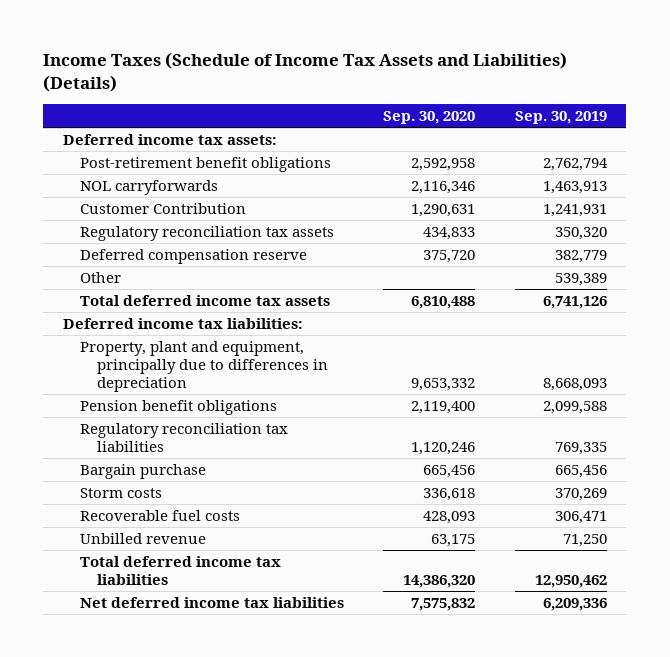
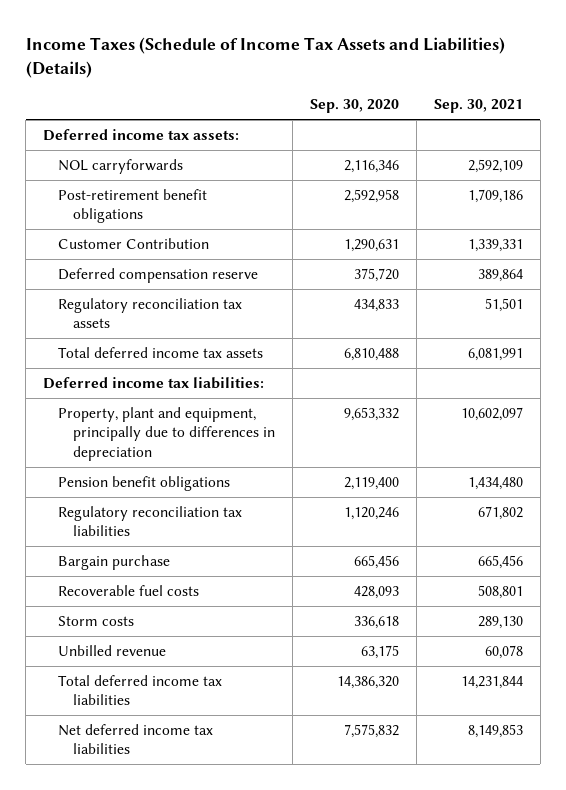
[514,111,607,125] Sep. 30, 2019 -> none
none -> [433,98,523,113] Sep. 30, 2021
[79,156,331,172] Post-retirement benefit obligations -> [58,189,208,224] Post-retirement benefit obligations
[79,271,121,283] Other -> none
[79,225,334,241] Regulatory reconciliation tax assets -> [58,298,243,329] Regulatory reconciliation tax assets
[79,487,162,498] Storm costs -> [58,616,135,627] Storm costs

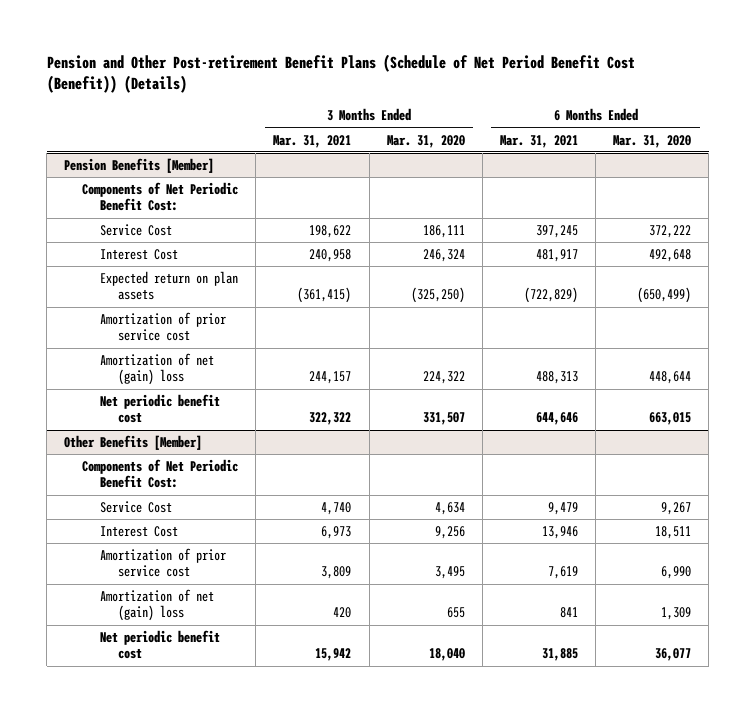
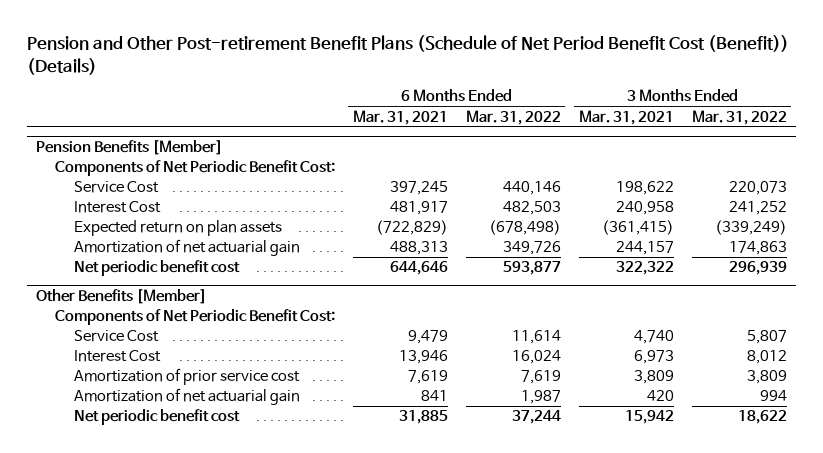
[386,134,465,148] Mar. 31, 2020 -> none
[613,134,692,148] Mar. 31, 2020 -> none
none -> [465,109,561,125] Mar. 31, 2022
none -> [691,109,787,125] Mar. 31, 2022
[100,312,227,342] Amortization of prior service cost -> none
[100,353,215,386] Amortization of net (gain) loss -> [73,239,300,257] Amortization of net actuarial gain
[100,589,215,622] Amortization of net (gain) loss -> [73,388,300,406] Amortization of net actuarial gain

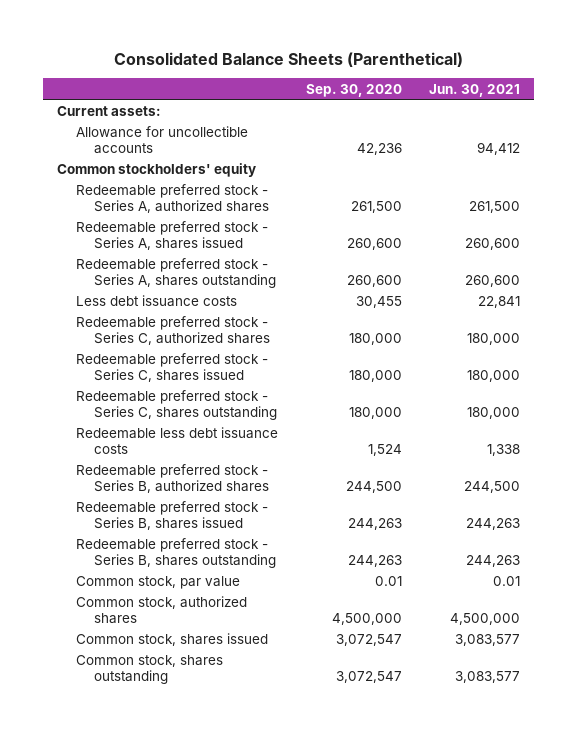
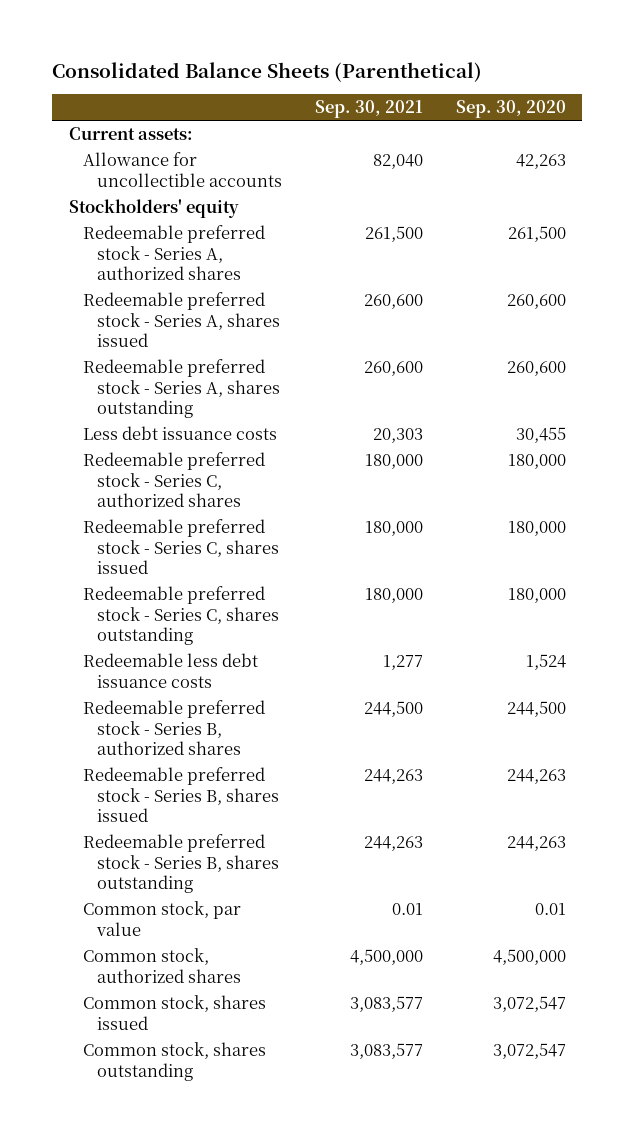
[429,83,521,97] Jun. 30, 2021 -> none
none -> [315,100,424,119] Sep. 30, 2021
[356,142,402,155] 42,236 -> [515,154,566,170] 42,263
[57,162,257,177] Common stockholders' equity -> [68,199,239,219] Stockholders' equity

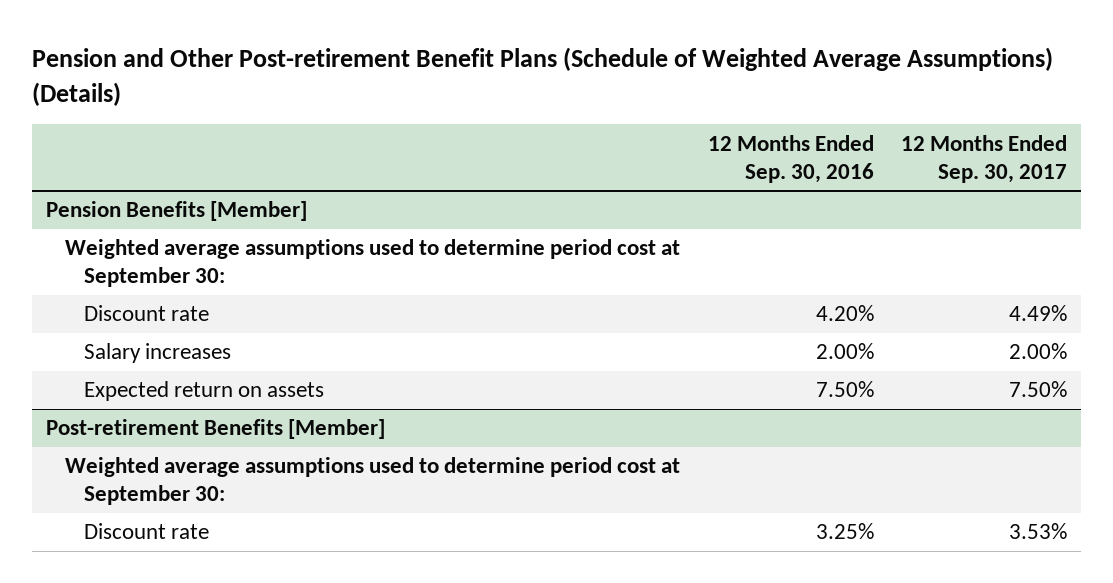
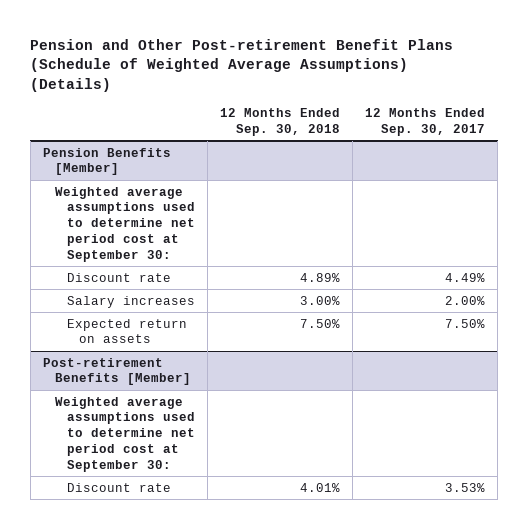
[707,134,874,183] 12 Months Ended Sep. 30, 2016 -> none
none -> [220,108,341,137] 12 Months Ended Sep. 30, 2018
[65,239,681,288] Weighted average assumptions used to determine period cost at September 30: -> [54,186,196,262] Weighted average assumptions used to determine net period cost at September 30:
[65,457,681,506] Weighted average assumptions used to determine period cost at September 30: -> [54,396,196,472] Weighted average assumptions used to determine net period cost at September 30:

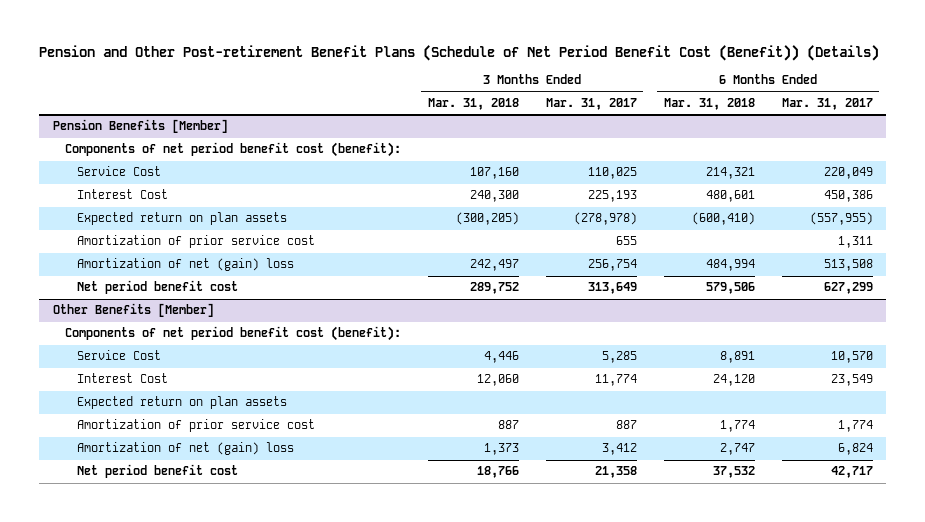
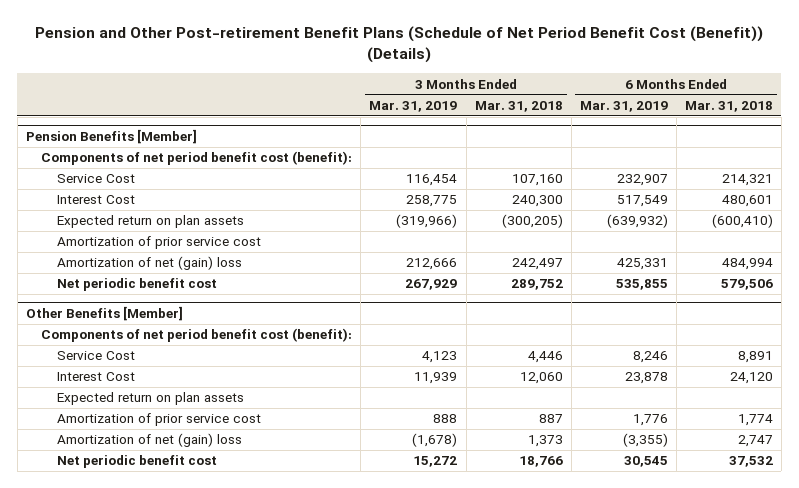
[545,98,637,111] Mar. 31, 2017 -> none
[781,98,873,111] Mar. 31, 2017 -> none
none -> [369,100,458,112] Mar. 31, 2019
none -> [579,100,668,112] Mar. 31, 2019
[76,280,238,295] Net period benefit cost -> [56,278,217,292] Net periodic benefit cost
[76,464,238,479] Net period benefit cost -> [56,455,217,469] Net periodic benefit cost

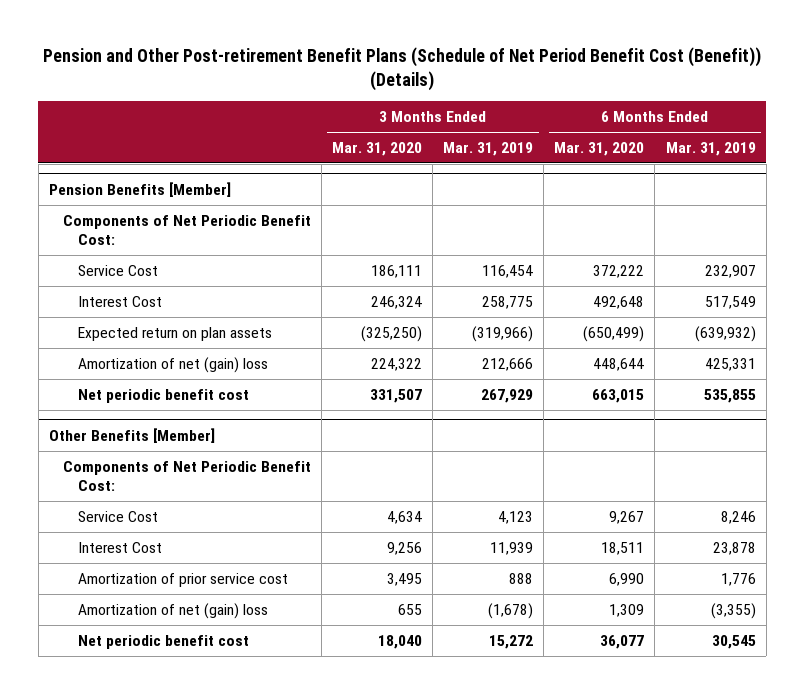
[474,100,563,112] Mar. 31, 2018 -> none
[684,100,773,112] Mar. 31, 2018 -> none
none -> [332,142,423,157] Mar. 31, 2020
none -> [554,142,645,157] Mar. 31, 2020
[41,151,353,166] Components of net period benefit cost (benefit): -> [63,214,312,246] Components of Net Periodic Benefit Cost:
[56,236,261,250] Amortization of prior service cost -> none
[41,328,353,343] Components of net period benefit cost (benefit): -> [63,460,312,492] Components of Net Periodic Benefit Cost:
[56,392,244,406] Expected return on plan assets -> none

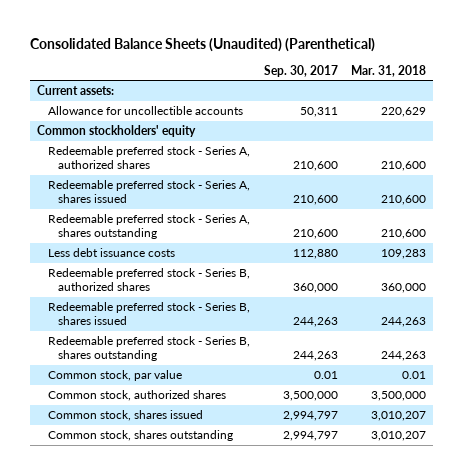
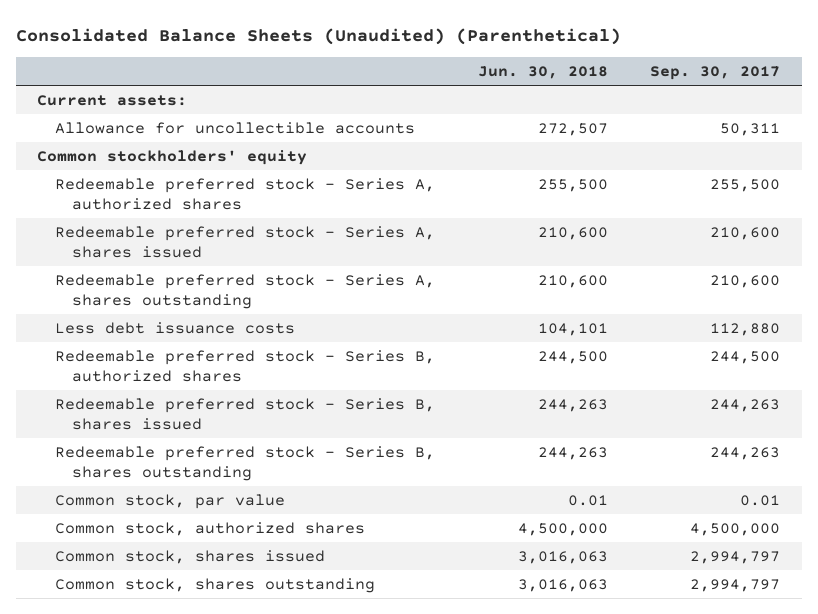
[351,64,427,77] Mar. 31, 2018 -> none
none -> [477,66,608,80] Jun. 30, 2018
[292,161,338,172] 210,600 -> [710,178,781,192] 255,500
[292,283,338,294] 360,000 -> [710,350,781,364] 244,500
[282,391,338,402] 3,500,000 -> [690,522,781,536] 4,500,000

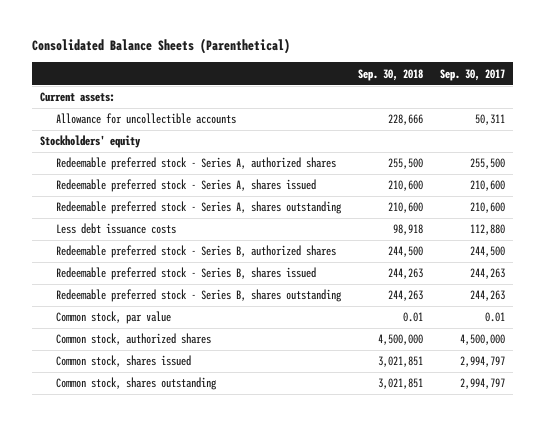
[15,28,621,46] Consolidated Balance Sheets (Unaudited) (Parenthetical) -> [32,38,291,55] Consolidated Balance Sheets (Parenthetical)
[477,66,608,80] Jun. 30, 2018 -> none
none -> [358,68,424,81] Sep. 30, 2018
[37,149,308,165] Common stockholders' equity -> [40,135,142,149] Stockholders' equity

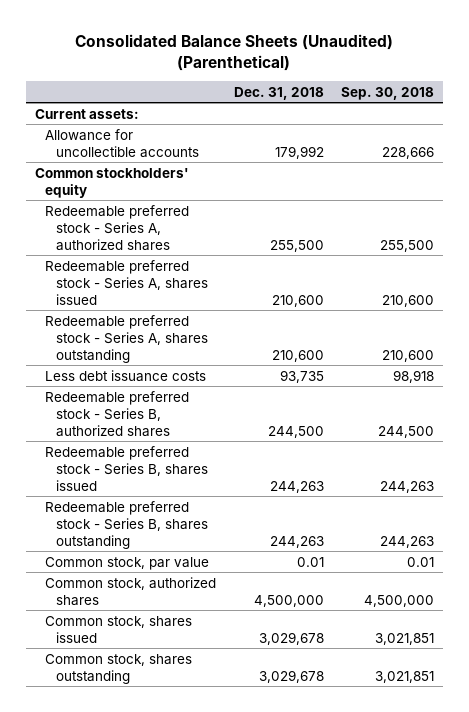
[32,38,291,55] Consolidated Balance Sheets (Parenthetical) -> [75,33,394,71] Consolidated Balance Sheets (Unaudited) (Parenthetical)
[439,68,505,81] Sep. 30, 2017 -> none
none -> [233,86,324,100] Dec. 31, 2018
[40,135,142,149] Stockholders' equity -> [34,167,189,198] Common stockholders' equity

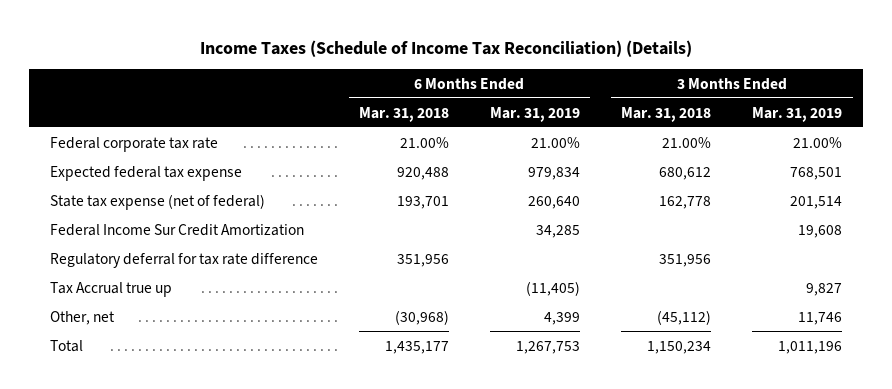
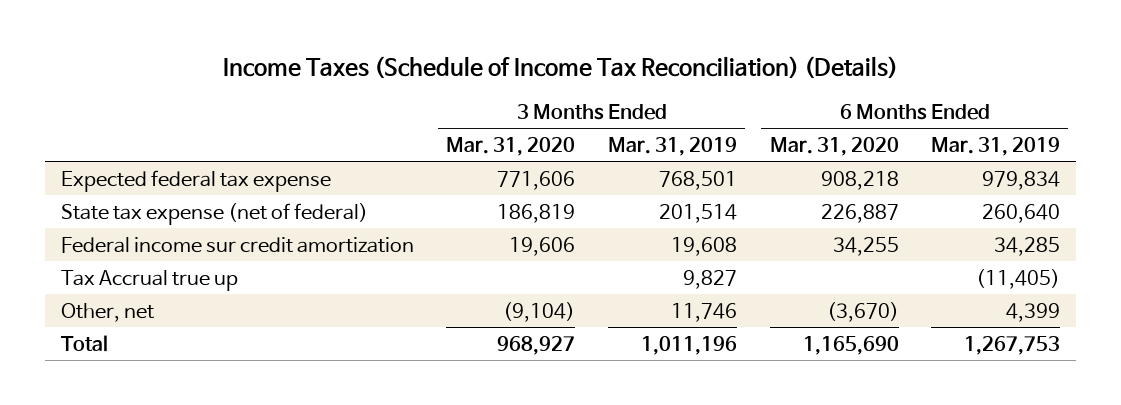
[358,106,449,122] Mar. 31, 2018 -> none
[621,106,712,122] Mar. 31, 2018 -> none
none -> [446,136,576,156] Mar. 31, 2020
none -> [769,136,899,156] Mar. 31, 2020
[49,136,218,152] Federal corporate tax rate -> none
[49,252,318,268] Regulatory deferral for tax rate difference -> none
[49,223,304,236] Federal Income Sur Credit Amortization -> [60,236,414,253] Federal income sur credit amortization

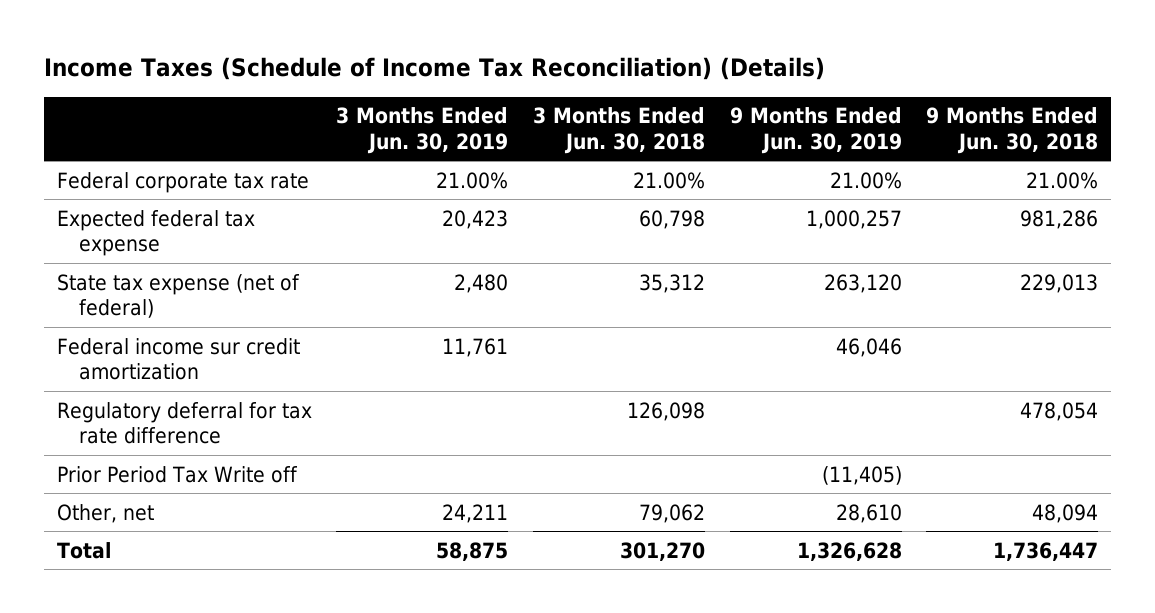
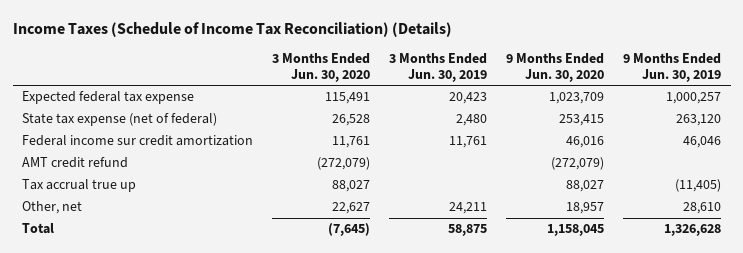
[533,107,706,154] 3 Months Ended Jun. 30, 2018 -> none
[926,107,1099,154] 9 Months Ended Jun. 30, 2018 -> none
none -> [272,53,371,83] 3 Months Ended Jun. 30, 2020
none -> [506,53,605,83] 9 Months Ended Jun. 30, 2020
[56,171,309,193] Federal corporate tax rate -> none
[56,401,312,445] Regulatory deferral for tax rate difference -> none
none -> [22,157,129,169] AMT credit refund
[56,465,298,483] Prior Period Tax Write off -> [22,179,137,193] Tax accrual true up

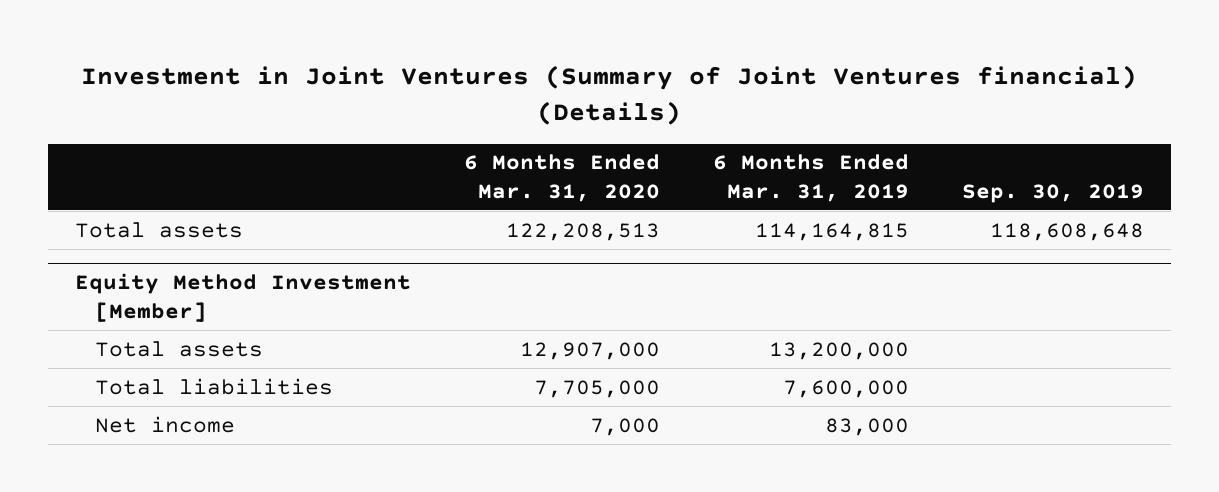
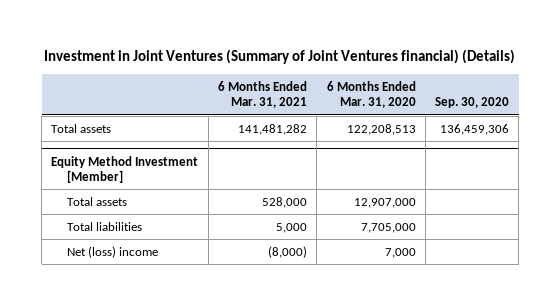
[712,154,909,202] 6 Months Ended Mar. 31, 2019 -> none
[962,183,1145,203] Sep. 30, 2019 -> none
none -> [217,81,307,109] 6 Months Ended Mar. 31, 2021
none -> [435,97,510,109] Sep. 30, 2020
[94,415,235,433] Net income -> [66,245,158,258] Net (loss) income

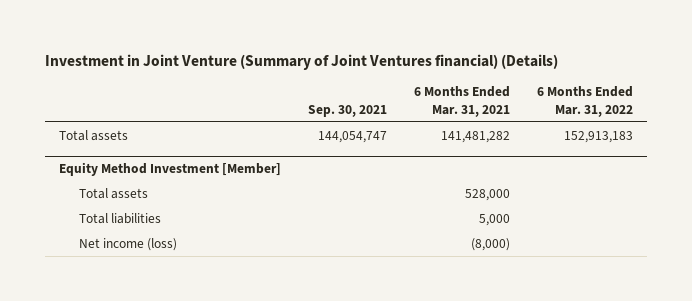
[44,49,516,65] Investment in Joint Ventures (Summary of Joint Ventures financial) (Details) -> [44,53,558,70] Investment in Joint Venture (Summary of Joint Ventures financial) (Details)
[326,81,416,109] 6 Months Ended Mar. 31, 2020 -> none
[435,97,510,109] Sep. 30, 2020 -> none
none -> [307,104,387,117] Sep. 30, 2021
none -> [537,86,634,117] 6 Months Ended Mar. 31, 2022
[66,245,158,258] Net (loss) income -> [79,237,178,251] Net income (loss)

